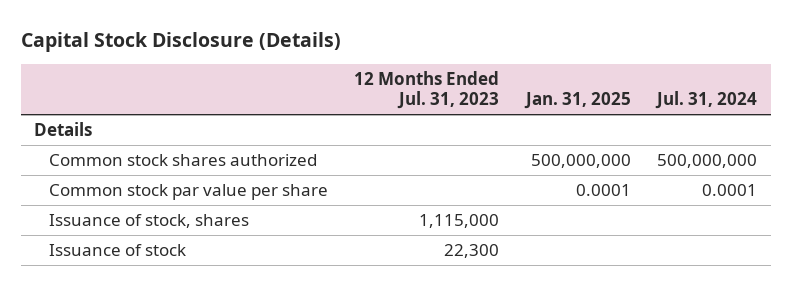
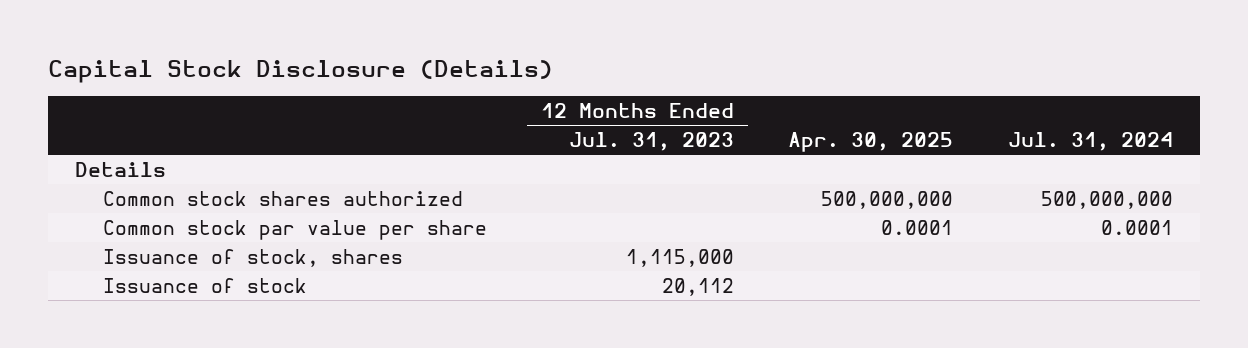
[523,92,631,110] Jan. 31, 2025 -> none
none -> [788,131,954,152] Apr. 30, 2025
[444,244,500,259] 22,300 -> [662,277,735,296] 20,112

